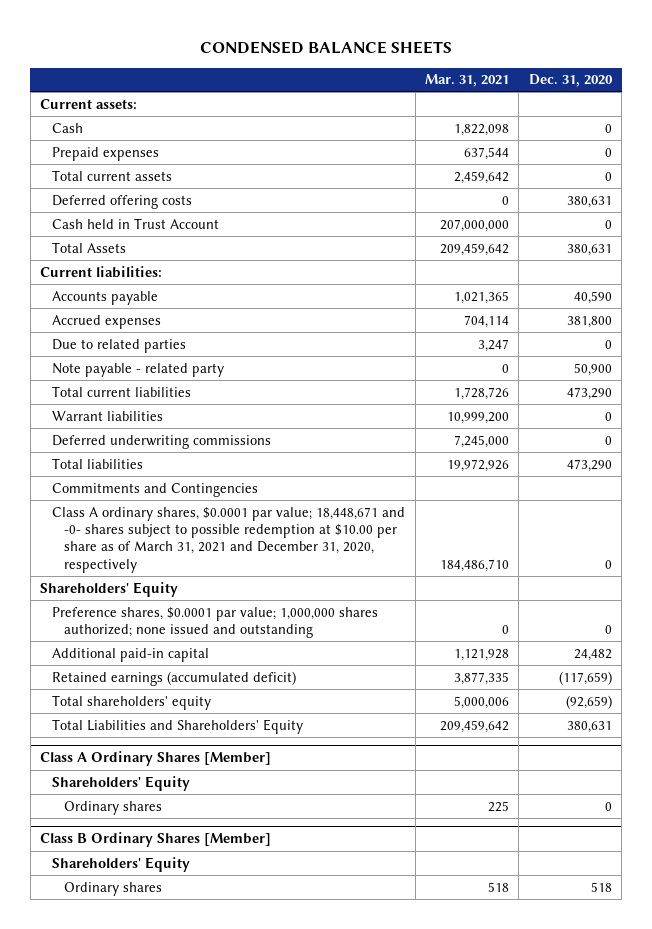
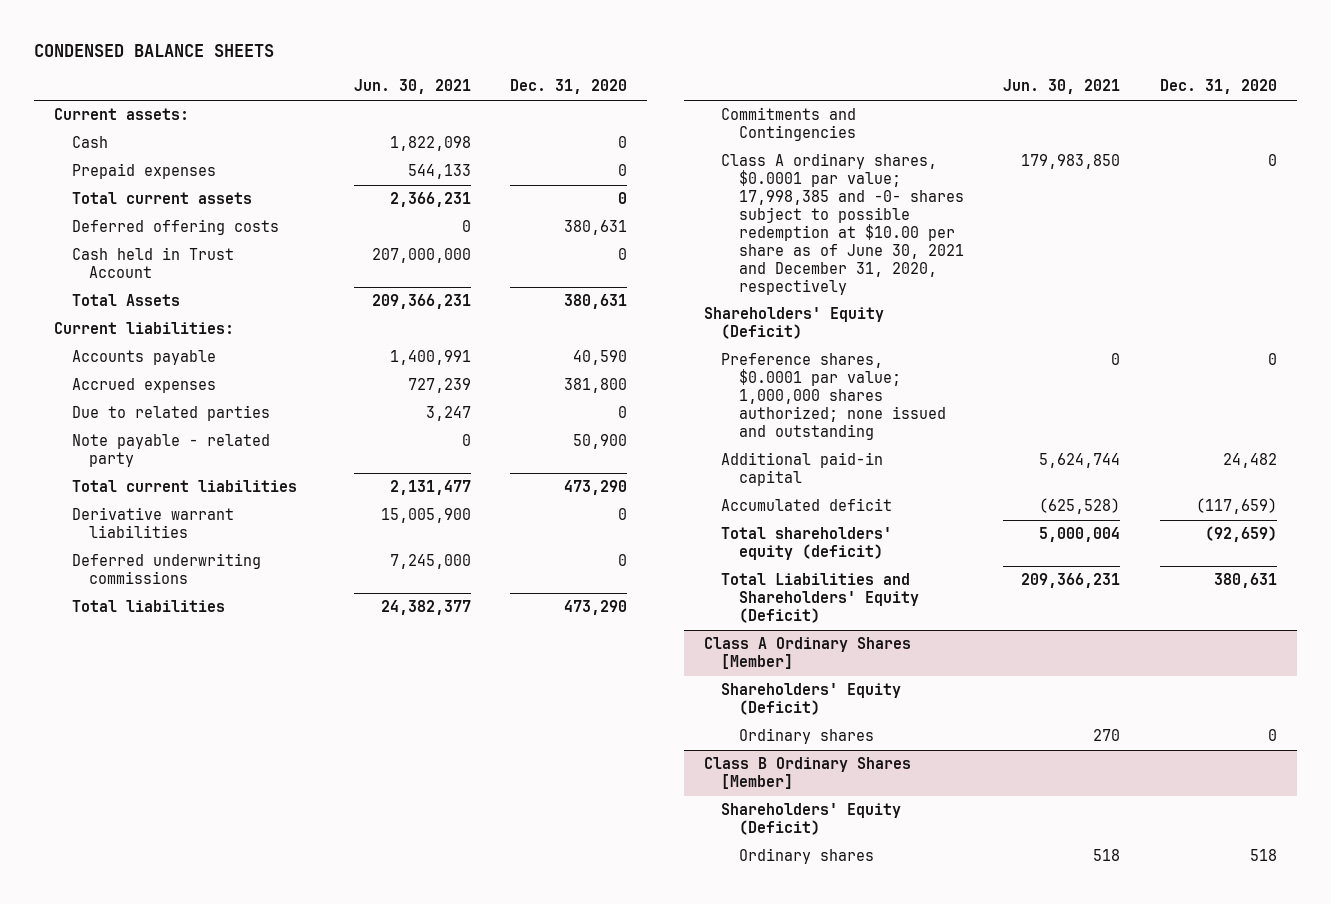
[425,74,510,88] Mar. 31, 2021 -> none
none -> [353,79,471,95] Jun. 30, 2021
[52,410,164,421] Warrant liabilities -> [71,507,234,539] Derivative warrant liabilities
[52,506,406,573] Class A ordinary shares, $0.0001 par value; 18,448,671 and -0- shares subject to possible redemption at $10.00 per share as of March 31, 2021 and December 31, 2020, respectively -> [721,153,964,295] Class A ordinary shares, $0.0001 par value; 17,998,385 and -0- shares subject to possible redemption at $10.00 per share as of June 30, 2021 and December 31, 2020, respectively
[40,581,179,597] Shareholders' Equity -> [703,307,884,340] Shareholders' Equity (Deficit)
[52,670,297,686] Retained earnings (accumulated deficit) -> [721,498,893,512] Accumulated deficit
[52,694,212,710] Total shareholders' equity -> [721,527,893,561] Total shareholders' equity (deficit)
[52,718,304,734] Total Liabilities and Shareholders' Equity -> [721,573,919,624] Total Liabilities and Shareholders' Equity (Deficit)
[52,775,191,791] Shareholders' Equity -> [721,683,902,716] Shareholders' Equity (Deficit)
[52,856,191,872] Shareholders' Equity -> [721,803,902,836] Shareholders' Equity (Deficit)

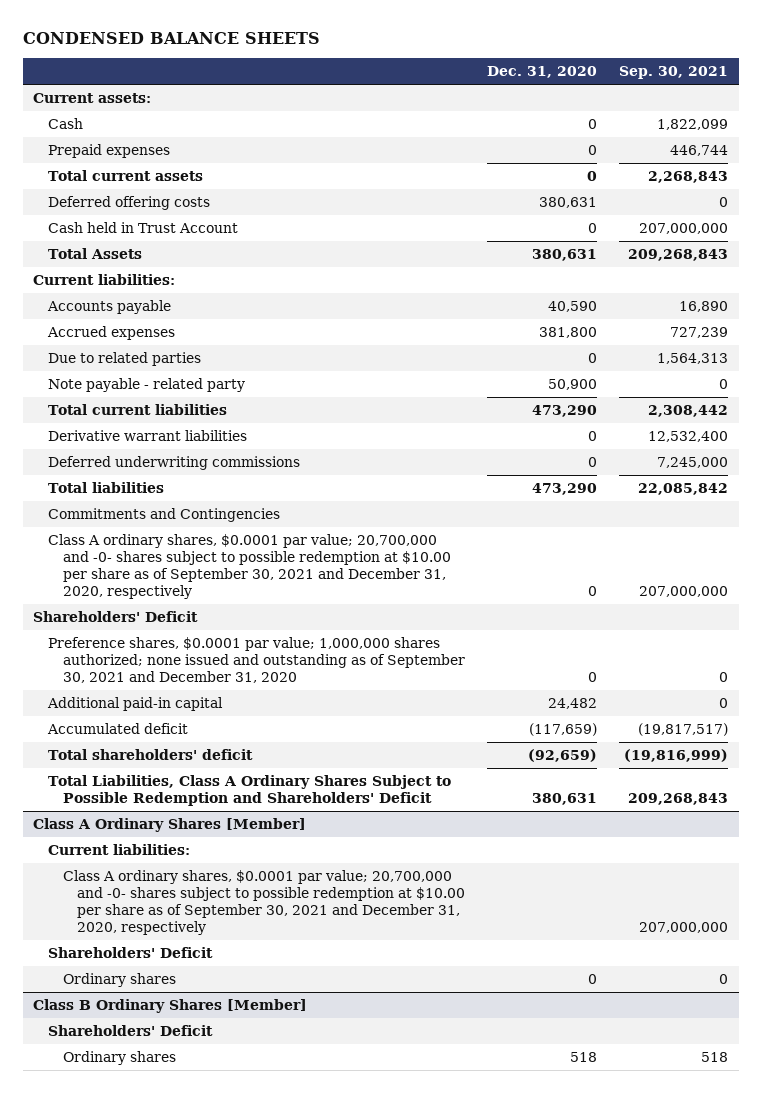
[353,79,471,95] Jun. 30, 2021 -> none
none -> [618,65,728,79] Sep. 30, 2021
[721,153,964,295] Class A ordinary shares, $0.0001 par value; 17,998,385 and -0- shares subject to possible redemption at $10.00 per share as of June 30, 2021 and December 31, 2020, respectively -> [48,534,451,599] Class A ordinary shares, $0.0001 par value; 20,700,000 and -0- shares subject to possible redemption at $10.00 per share as of September 30, 2021 and December 31, 2020, respectively
[703,307,884,340] Shareholders' Equity (Deficit) -> [33,611,199,623] Shareholders' Deficit
[721,353,946,440] Preference shares, $0.0001 par value; 1,000,000 shares authorized; none issued and outstanding -> [48,637,465,683] Preference shares, $0.0001 par value; 1,000,000 shares authorized; none issued and outstanding as of September 30, 2021 and December 31, 2020
[721,527,893,561] Total shareholders' equity (deficit) -> [48,749,254,761] Total shareholders' deficit
[721,573,919,624] Total Liabilities and Shareholders' Equity (Deficit) -> [48,775,452,806] Total Liabilities, Class A Ordinary Shares Subject to Possible Redemption and Shareholders' Deficit
none -> [48,844,191,856] Current liabilities:
none -> [62,870,466,935] Class A ordinary shares, $0.0001 par value; 20,700,000 and -0- shares subject to possible redemption at $10.00 per share as of September 30, 2021 and December 31, 2020, respectively
[721,683,902,716] Shareholders' Equity (Deficit) -> [48,947,214,959] Shareholders' Deficit
[721,803,902,836] Shareholders' Equity (Deficit) -> [48,1025,214,1037] Shareholders' Deficit

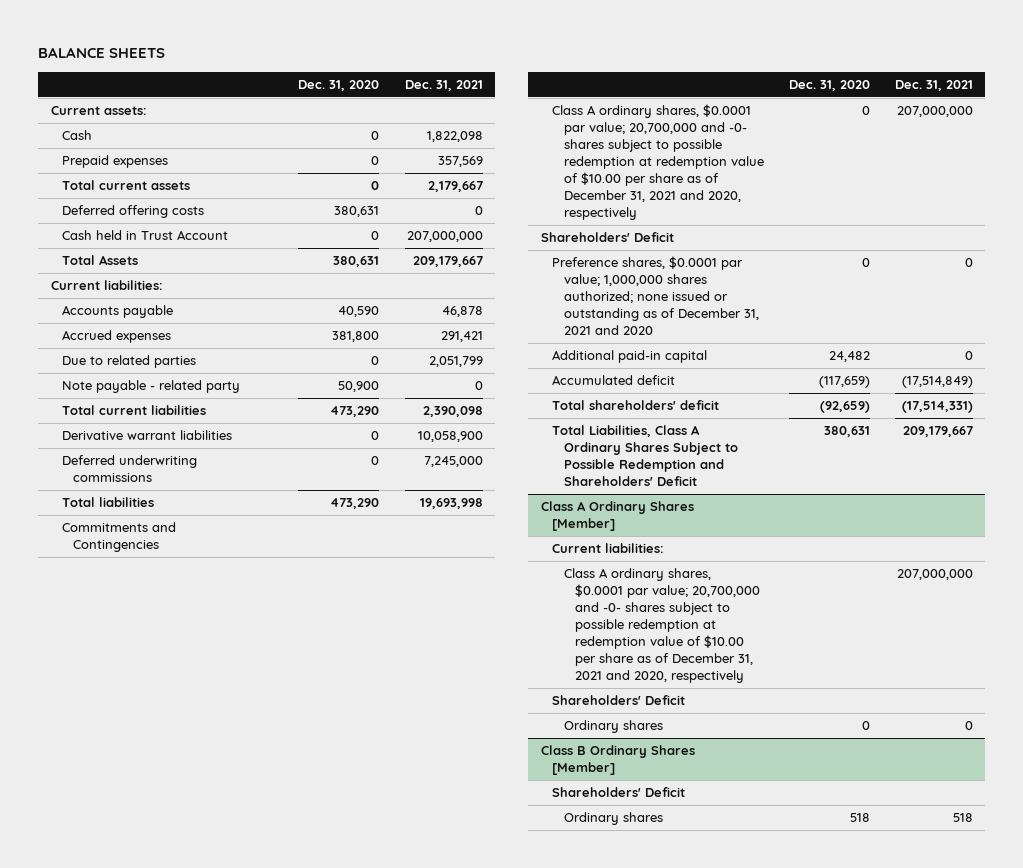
[22,31,320,44] CONDENSED BALANCE SHEETS -> [37,47,165,59] BALANCE SHEETS
[618,65,728,79] Sep. 30, 2021 -> none
none -> [404,79,483,91] Dec. 31, 2021
[48,534,451,599] Class A ordinary shares, $0.0001 par value; 20,700,000 and -0- shares subject to possible redemption at $10.00 per share as of September 30, 2021 and December 31, 2020, respectively -> [552,104,764,220] Class A ordinary shares, $0.0001 par value; 20,700,000 and -0- shares subject to possible redemption at redemption value of $10.00 per share as of December 31, 2021 and 2020, respectively
[48,637,465,683] Preference shares, $0.0001 par value; 1,000,000 shares authorized; none issued and outstanding as of September 30, 2021 and December 31, 2020 -> [552,256,759,335] Preference shares, $0.0001 par value; 1,000,000 shares authorized; none issued or outstanding as of December 31, 2021 and 2020
[62,870,466,935] Class A ordinary shares, $0.0001 par value; 20,700,000 and -0- shares subject to possible redemption at $10.00 per share as of September 30, 2021 and December 31, 2020, respectively -> [563,568,760,683] Class A ordinary shares, $0.0001 par value; 20,700,000 and -0- shares subject to possible redemption at redemption value of $10.00 per share as of December 31, 2021 and 2020, respectively

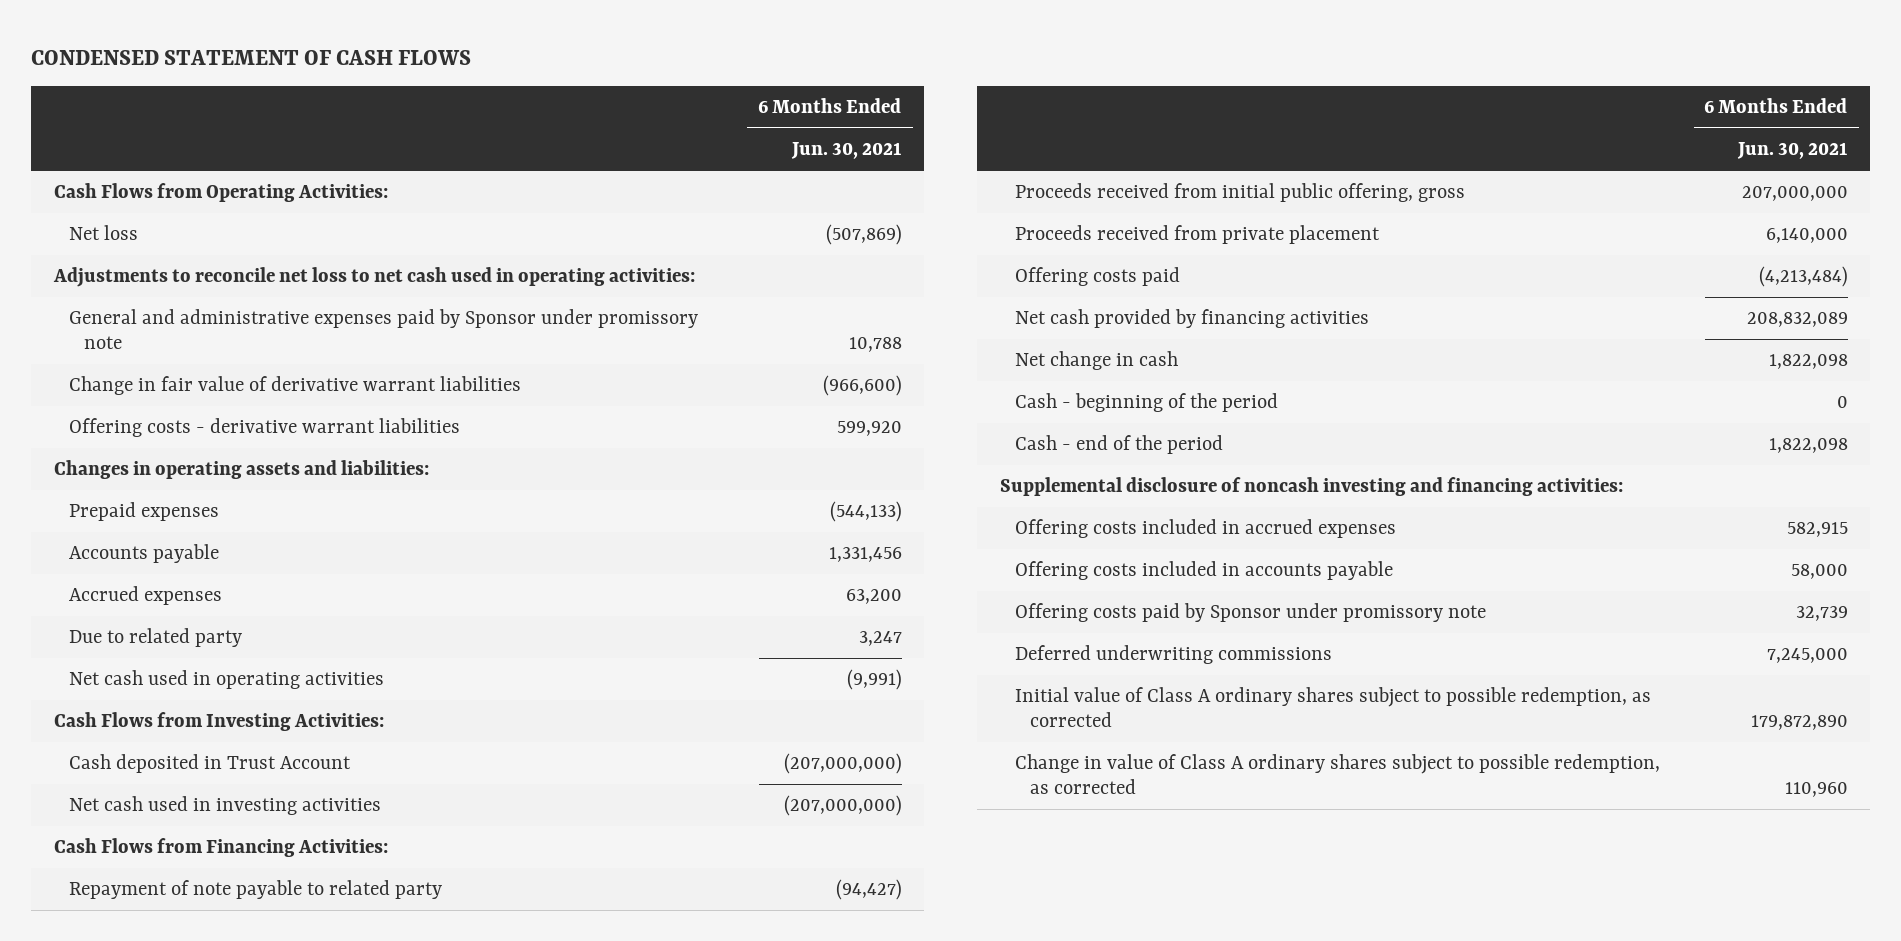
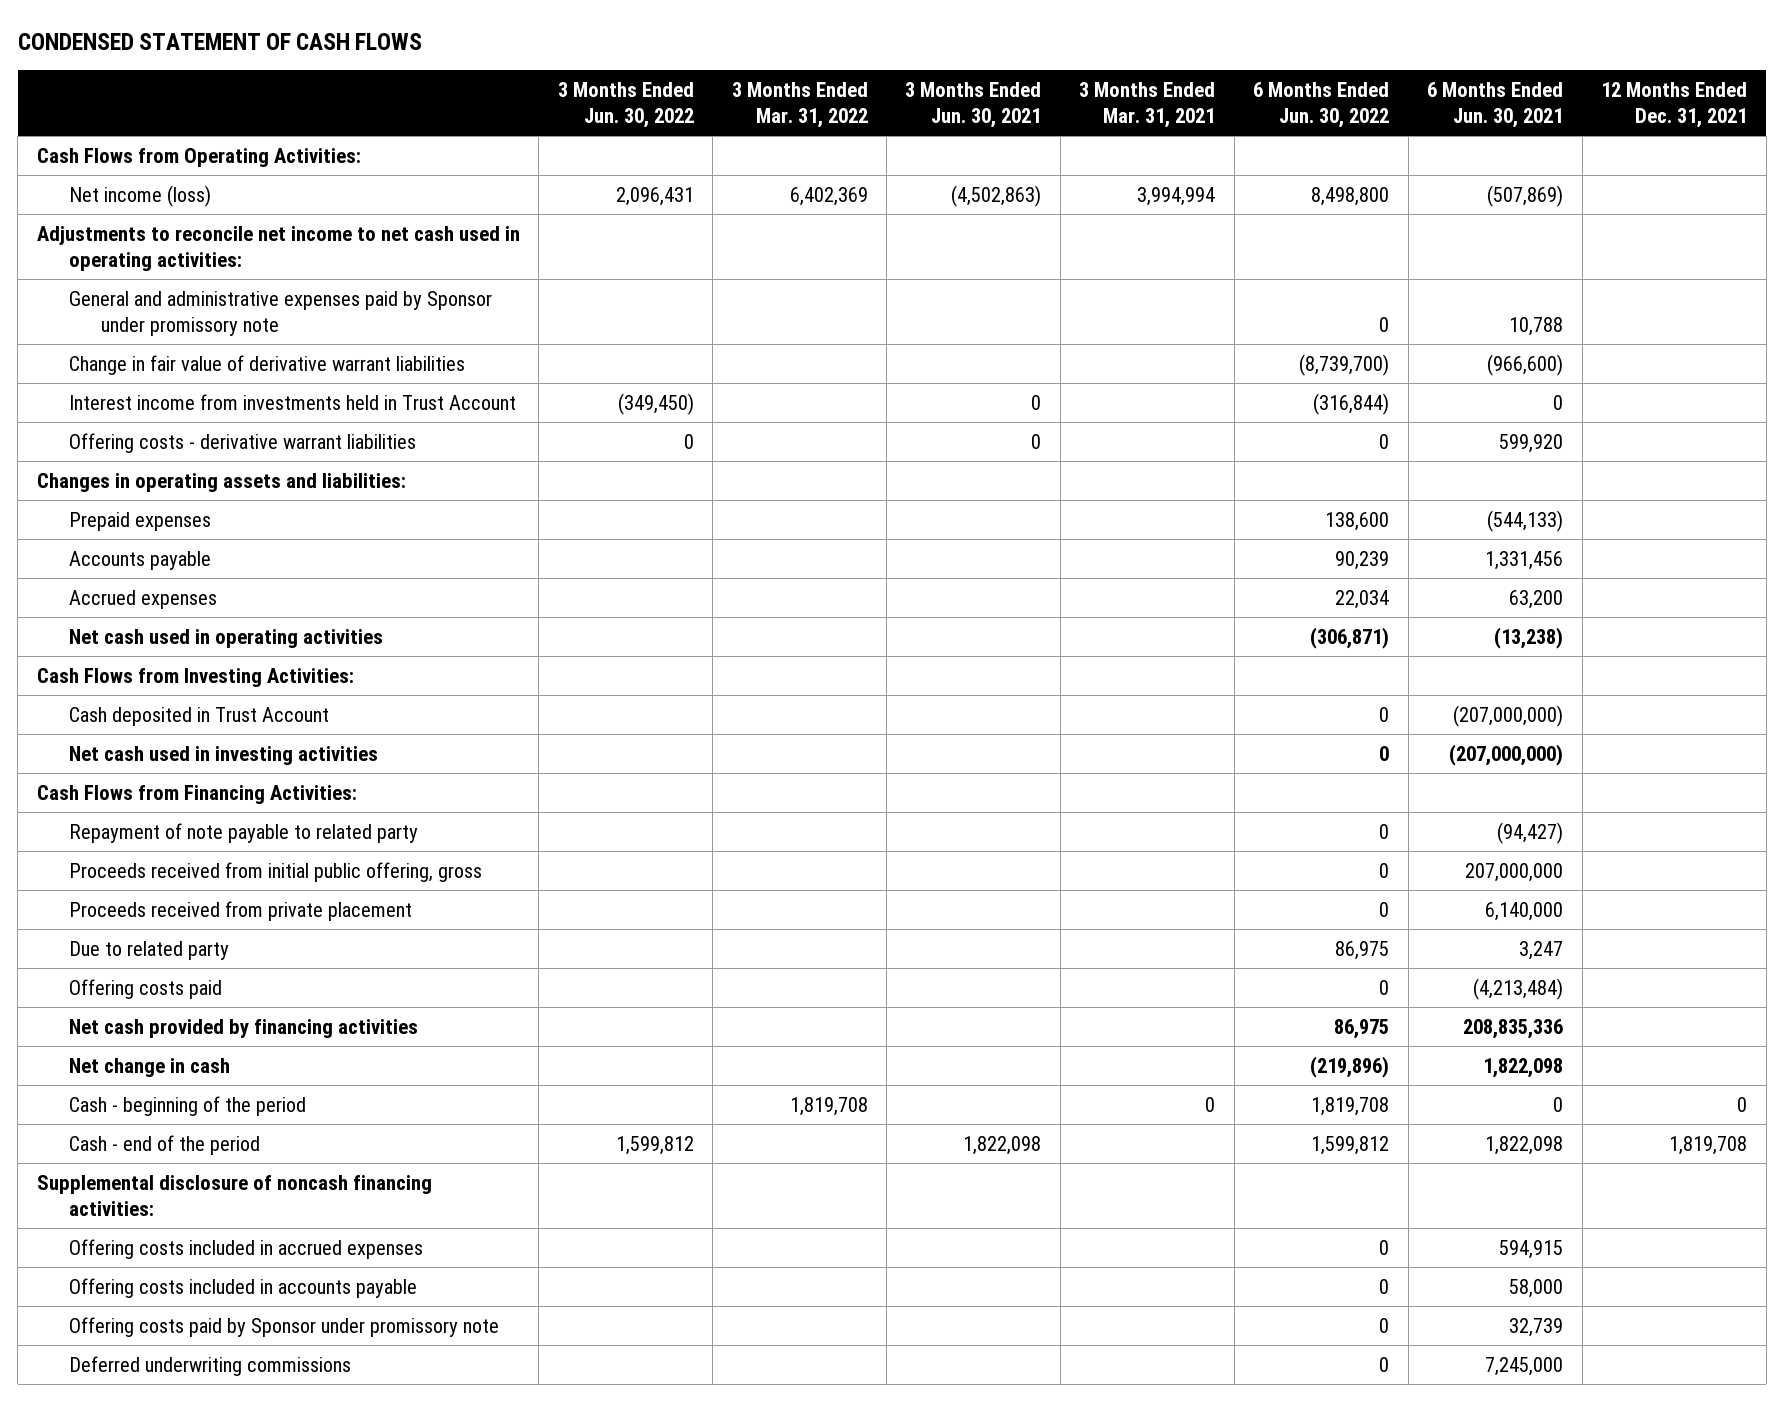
none -> [557,82,694,128] 3 Months Ended Jun. 30, 2022
none -> [731,82,868,128] 3 Months Ended Mar. 31, 2022
none -> [905,82,1042,128] 3 Months Ended Jun. 30, 2021
none -> [1079,82,1216,128] 3 Months Ended Mar. 31, 2021
none -> [1253,82,1390,128] 6 Months Ended Jun. 30, 2022
none -> [1601,82,1748,128] 12 Months Ended Dec. 31, 2021
[68,225,138,241] Net loss -> [68,185,211,208] Net income (loss)
[52,267,695,288] Adjustments to reconcile net loss to net cash used in operating activities: -> [36,226,520,271] Adjustments to reconcile net income to net cash used in operating activities:
none -> [68,394,516,411] Interest income from investments held in Trust Account
[846,669,902,691] (9,991) -> [1494,627,1564,650] (13,238)
[68,628,242,648] Due to related party -> [68,941,229,961] Due to related party
[1746,312,1848,328] 208,832,089 -> [1463,1019,1564,1040] 208,835,336
[999,477,1623,497] Supplemental disclosure of noncash investing and financing activities: -> [36,1175,432,1216] Supplemental disclosure of noncash financing activities:
[1786,522,1848,538] 582,915 -> [1499,1240,1564,1260] 594,915
[1014,687,1651,728] Initial value of Class A ordinary shares subject to possible redemption, as corrected -> none
[1014,754,1660,795] Change in value of Class A ordinary shares subject to possible redemption, as corrected -> none

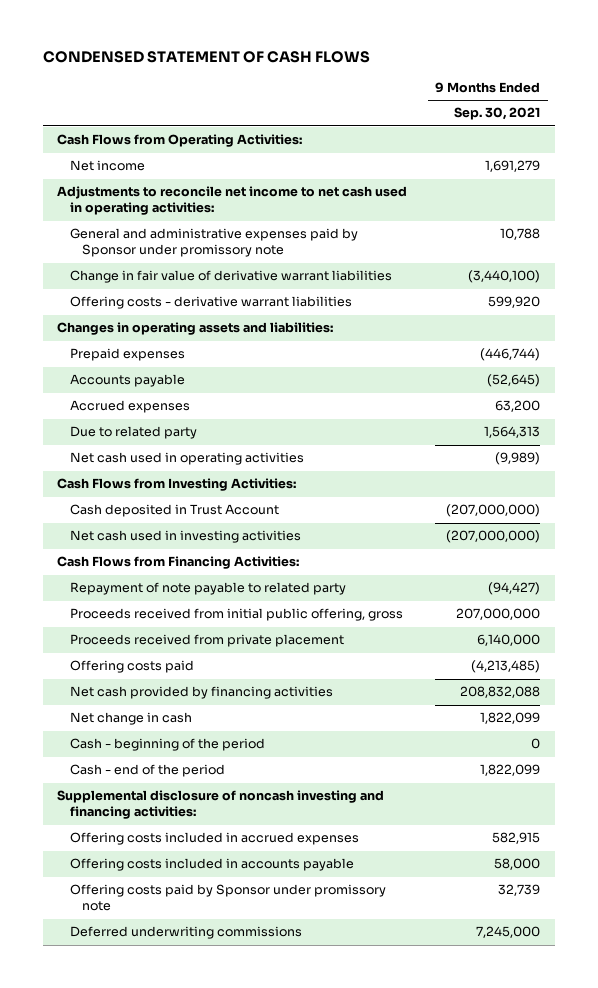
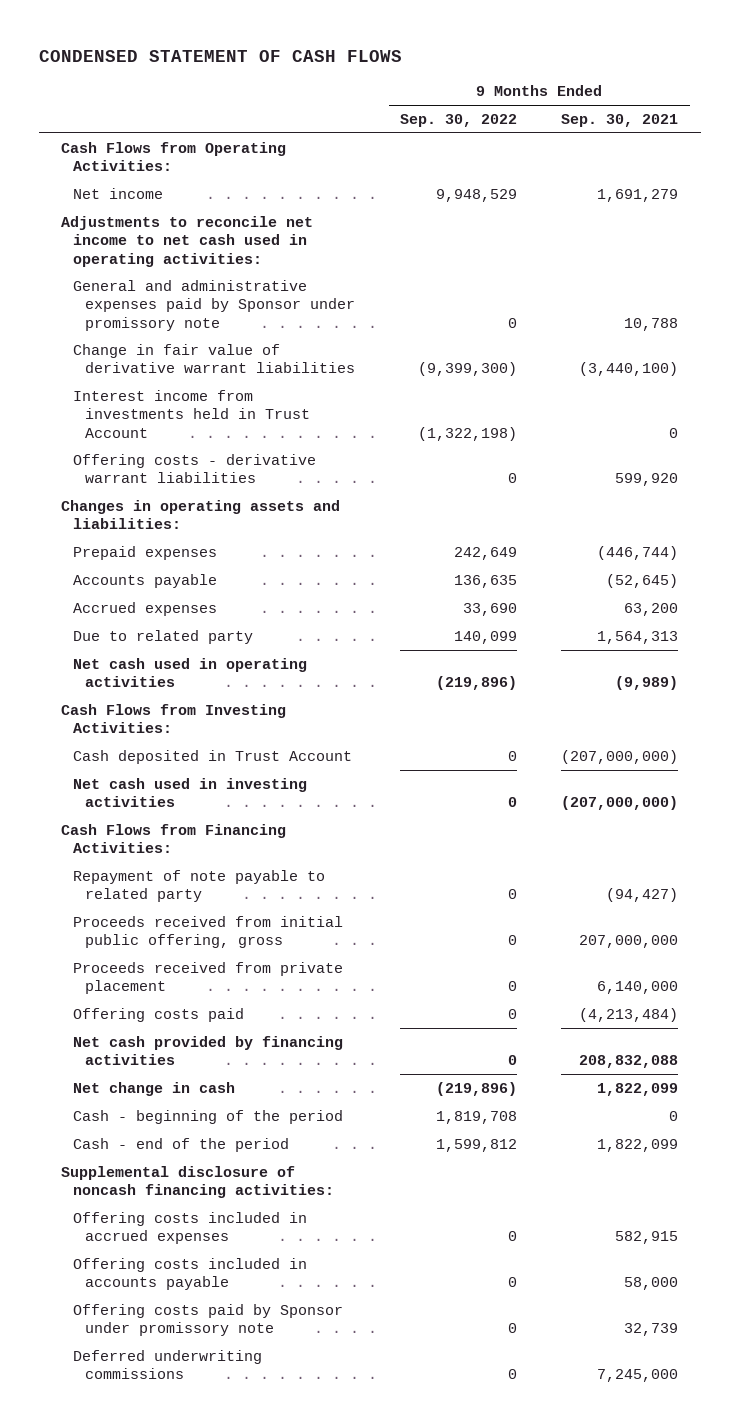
none -> [399,113,517,127] Sep. 30, 2022
none -> [73,389,311,438] Interest income from investments held in Trust Account
[471,660,541,674] (4,213,485) -> [579,1007,679,1022] (4,213,484)
[57,790,385,820] Supplemental disclosure of noncash investing and financing activities: -> [61,1165,335,1199] Supplemental disclosure of noncash financing activities:

